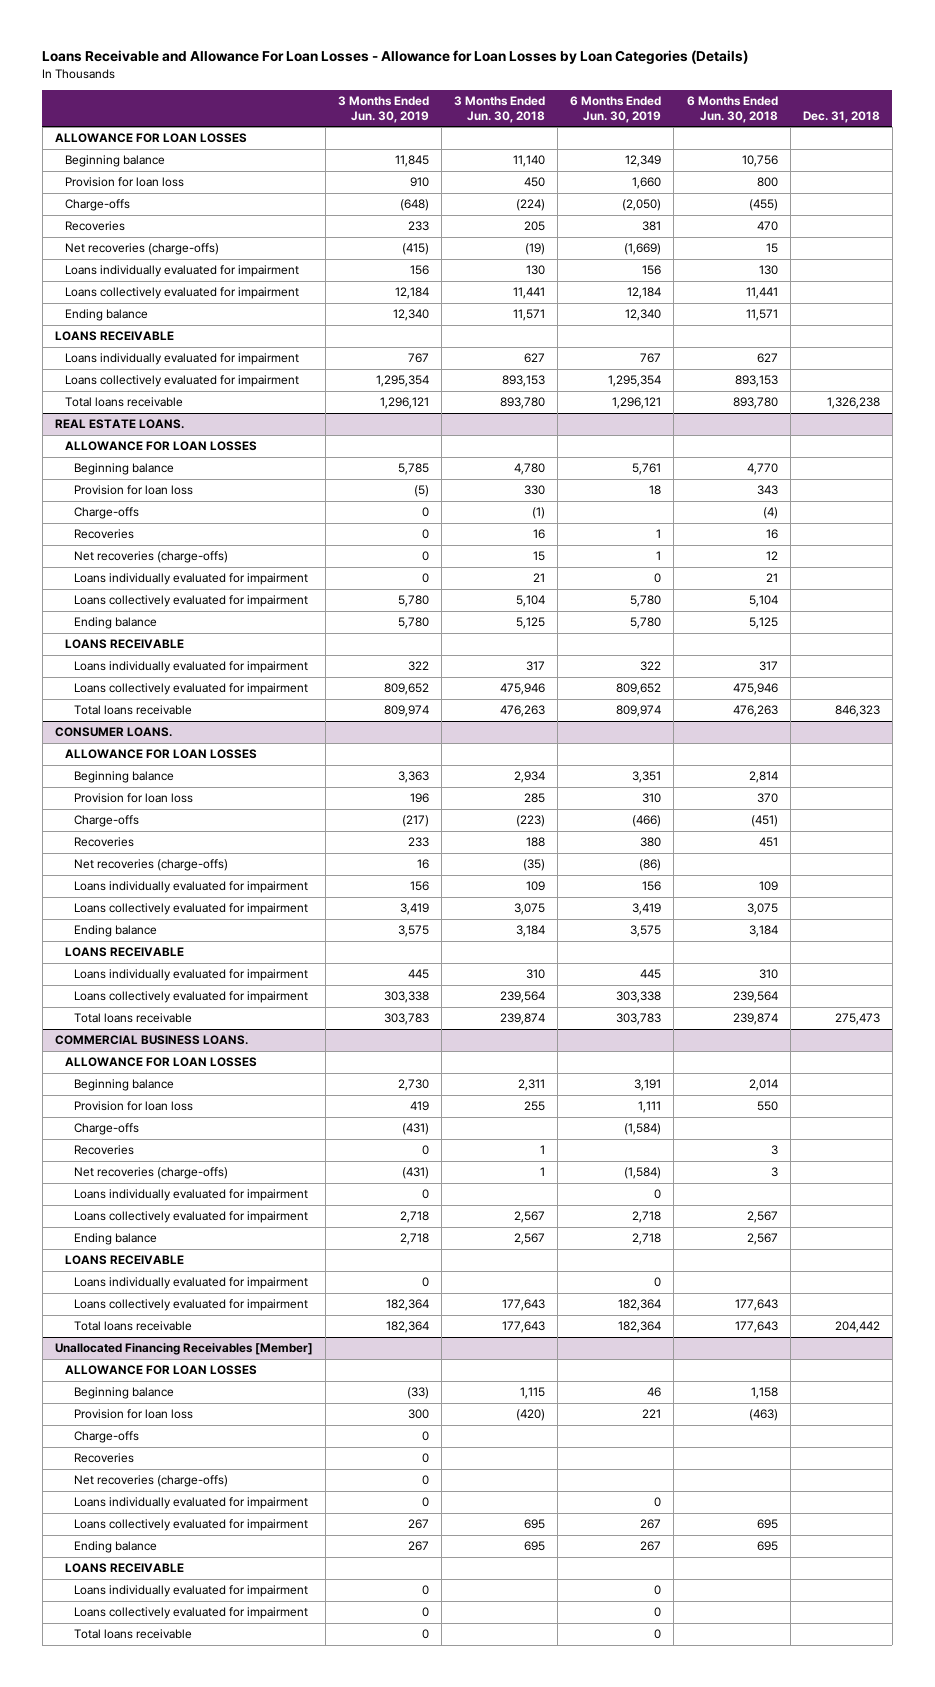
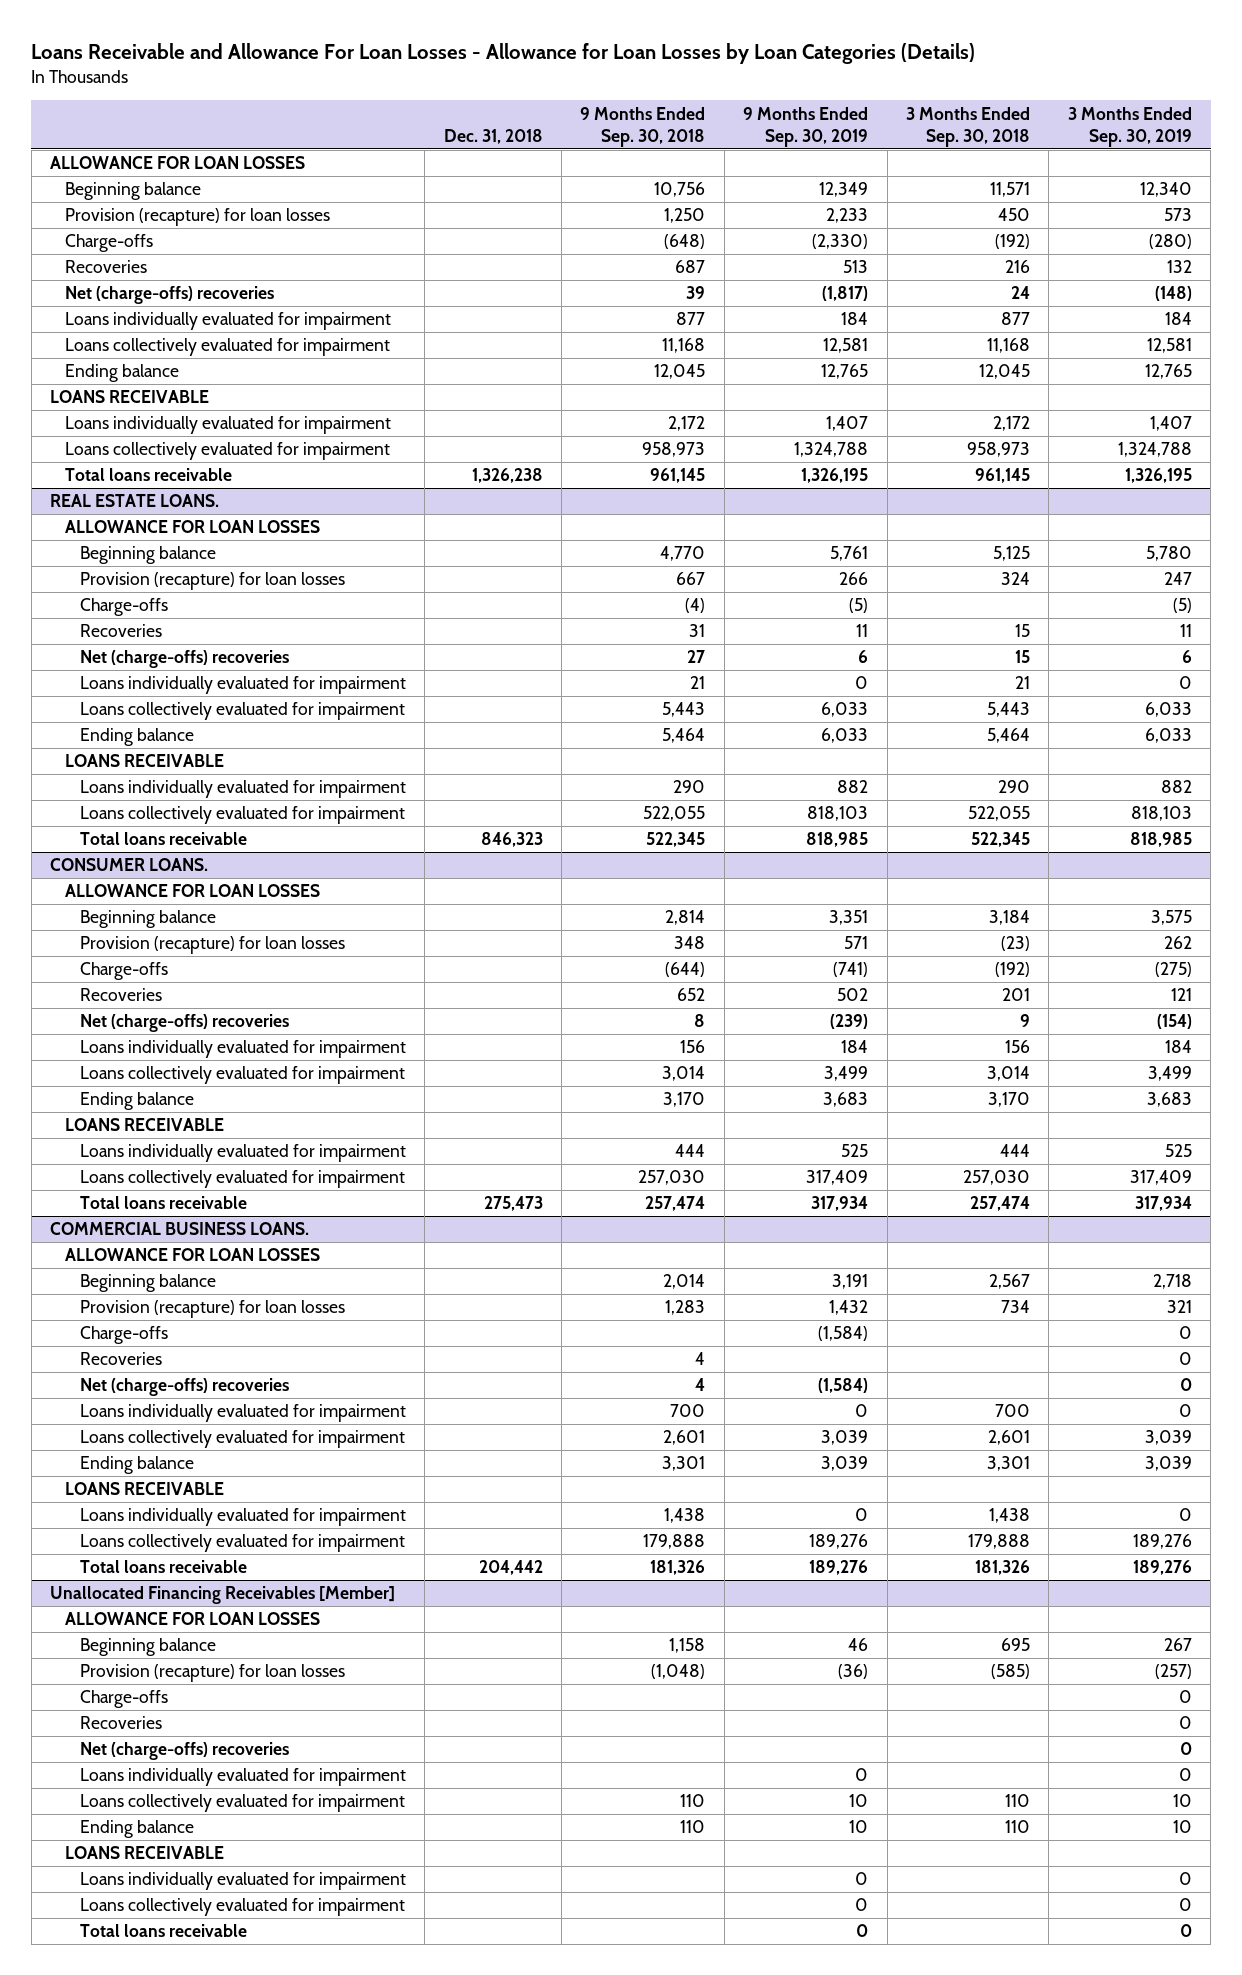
[338,96,430,123] 3 Months Ended Jun. 30, 2019 -> none
[454,96,546,123] 3 Months Ended Jun. 30, 2018 -> none
[570,96,662,123] 6 Months Ended Jun. 30, 2019 -> none
[686,96,778,123] 6 Months Ended Jun. 30, 2018 -> none
none -> [580,106,706,147] 9 Months Ended Sep. 30, 2018
none -> [743,106,869,147] 9 Months Ended Sep. 30, 2019
none -> [906,106,1031,147] 3 Months Ended Sep. 30, 2018
none -> [1067,106,1192,147] 3 Months Ended Sep. 30, 2019
[64,177,184,188] Provision for loan loss -> [64,208,330,227] Provision (recapture) for loan losses
[64,243,219,256] Net recoveries (charge-offs) -> [64,286,274,305] Net (charge-offs) recoveries
[74,485,194,496] Provision for loan loss -> [79,572,345,591] Provision (recapture) for loan losses
[74,551,229,564] Net recoveries (charge-offs) -> [79,650,289,669] Net (charge-offs) recoveries
[74,793,194,804] Provision for loan loss -> [79,936,345,955] Provision (recapture) for loan losses
[74,859,229,872] Net recoveries (charge-offs) -> [79,1014,289,1033] Net (charge-offs) recoveries
[74,1101,194,1112] Provision for loan loss -> [79,1300,345,1319] Provision (recapture) for loan losses
[74,1167,229,1180] Net recoveries (charge-offs) -> [79,1378,289,1397] Net (charge-offs) recoveries
[74,1409,194,1420] Provision for loan loss -> [79,1664,345,1683] Provision (recapture) for loan losses
[74,1475,229,1488] Net recoveries (charge-offs) -> [79,1742,289,1761] Net (charge-offs) recoveries

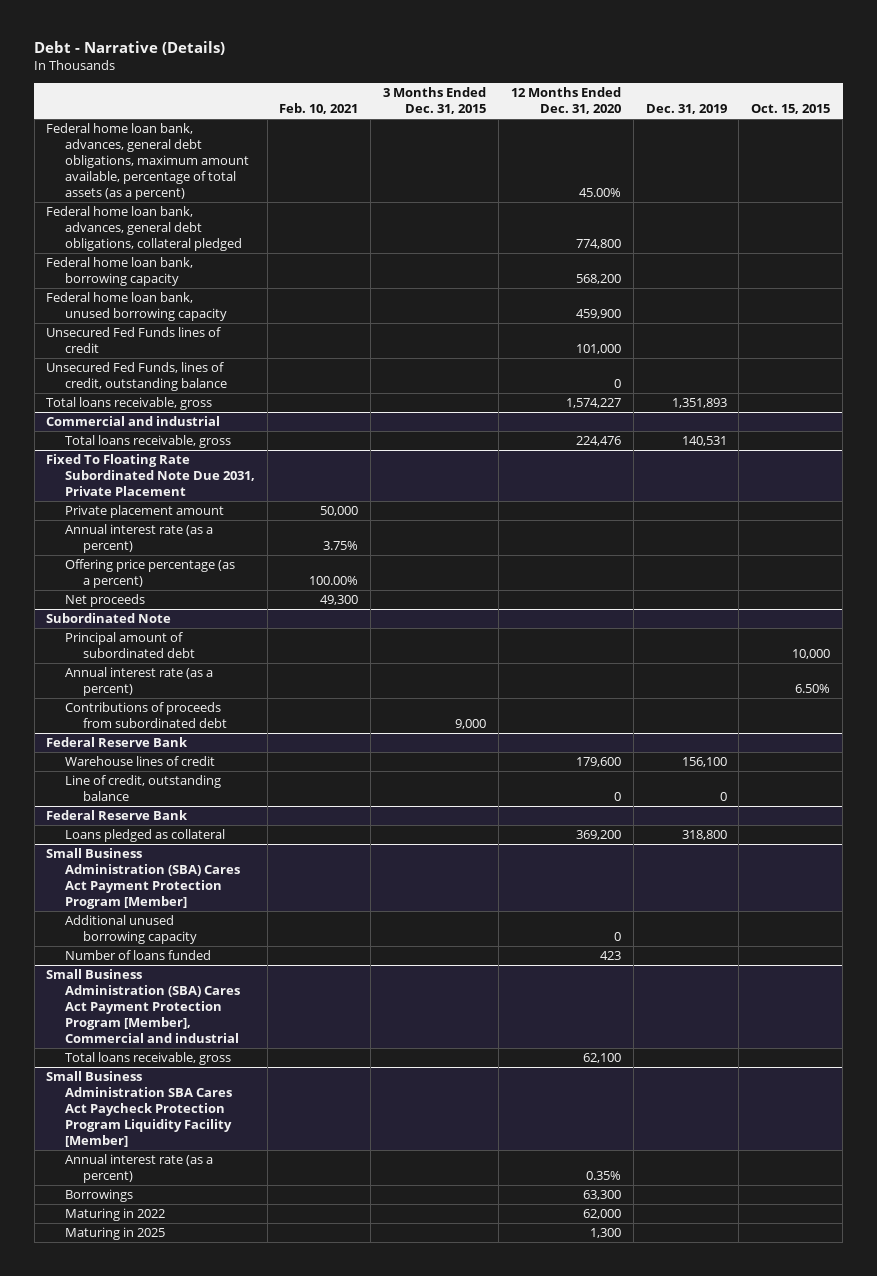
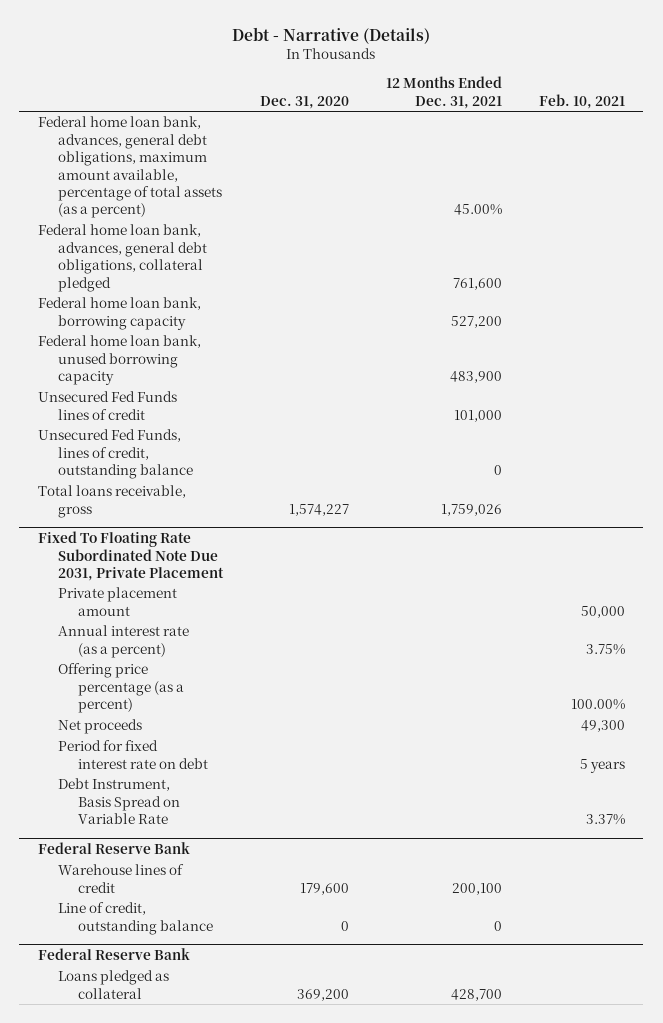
[383,87,487,114] 3 Months Ended Dec. 31, 2015 -> none
[510,87,621,114] 12 Months Ended Dec. 31, 2020 -> none
[645,103,727,114] Dec. 31, 2019 -> none
[751,103,831,114] Oct. 15, 2015 -> none
none -> [259,95,349,109] Dec. 31, 2020
none -> [385,76,502,109] 12 Months Ended Dec. 31, 2021
[46,416,221,427] Commercial and industrial -> none
[64,435,231,449] Total loans receivable, gross -> none
[46,613,172,624] Subordinated Note -> none
[64,632,196,659] Principal amount of subordinated debt -> none
[64,667,213,697] Annual interest rate (as a percent) -> none
[64,702,228,729] Contributions of proceeds from subordinated debt -> none
none -> [57,740,208,769] Period for fixed interest rate on debt
none -> [57,778,180,825] Debt Instrument, Basis Spread on Variable Rate
[46,848,240,909] Small Business Administration (SBA) Cares Act Payment Protection Program [Member] -> none
[64,915,198,945] Additional unused borrowing capacity -> none
[64,950,211,961] Number of loans funded -> none
[46,969,240,1043] Small Business Administration (SBA) Cares Act Payment Protection Program [Member], Commercial and industrial -> none
[64,1052,231,1066] Total loans receivable, gross -> none
[46,1071,232,1147] Small Business Administration SBA Cares Act Paycheck Protection Program Liquidity Facility [Member] -> none
[64,1154,213,1184] Annual interest rate (as a percent) -> none
[64,1189,133,1203] Borrowings -> none
[64,1208,165,1222] Maturing in 2022 -> none
[64,1227,165,1241] Maturing in 2025 -> none

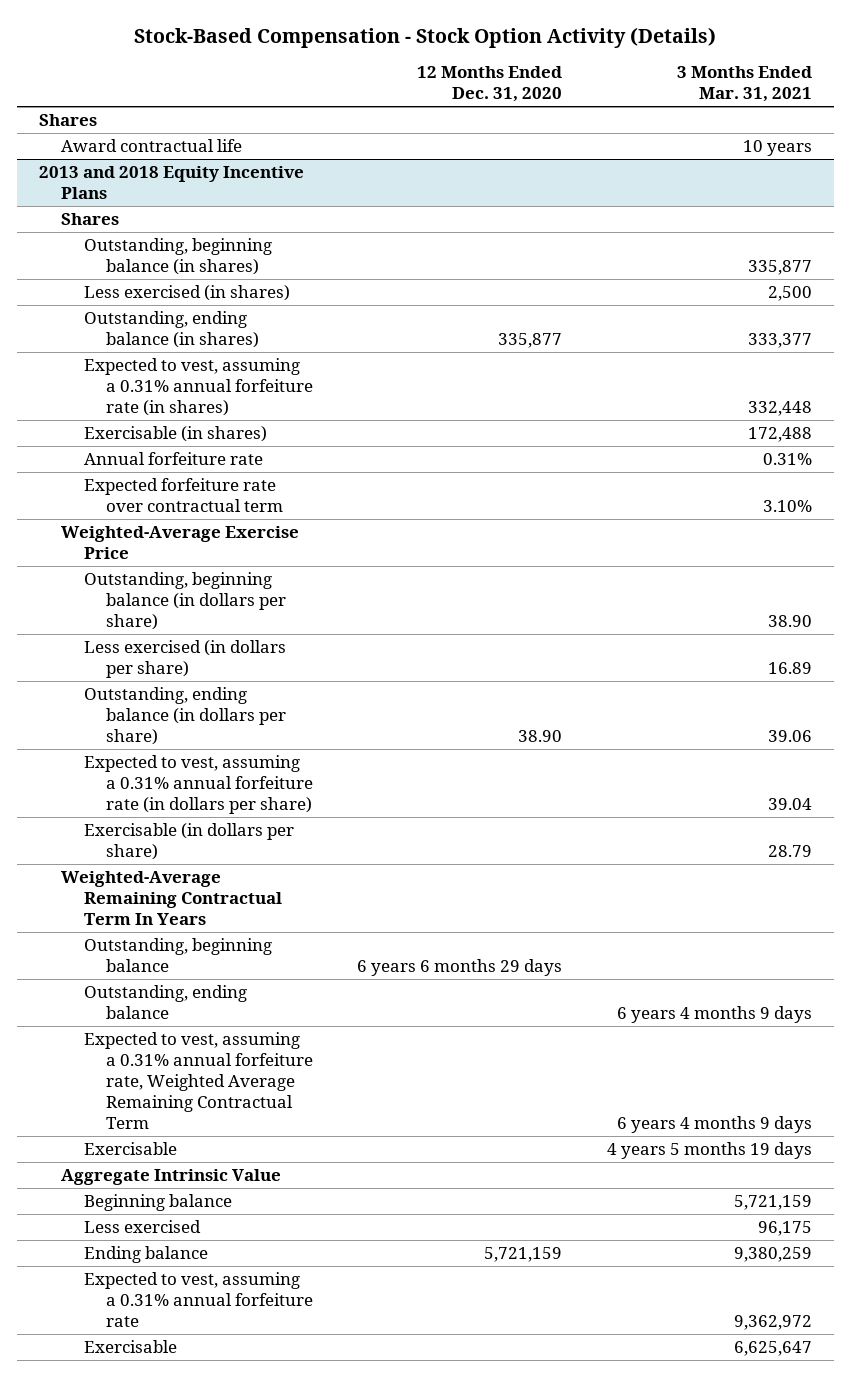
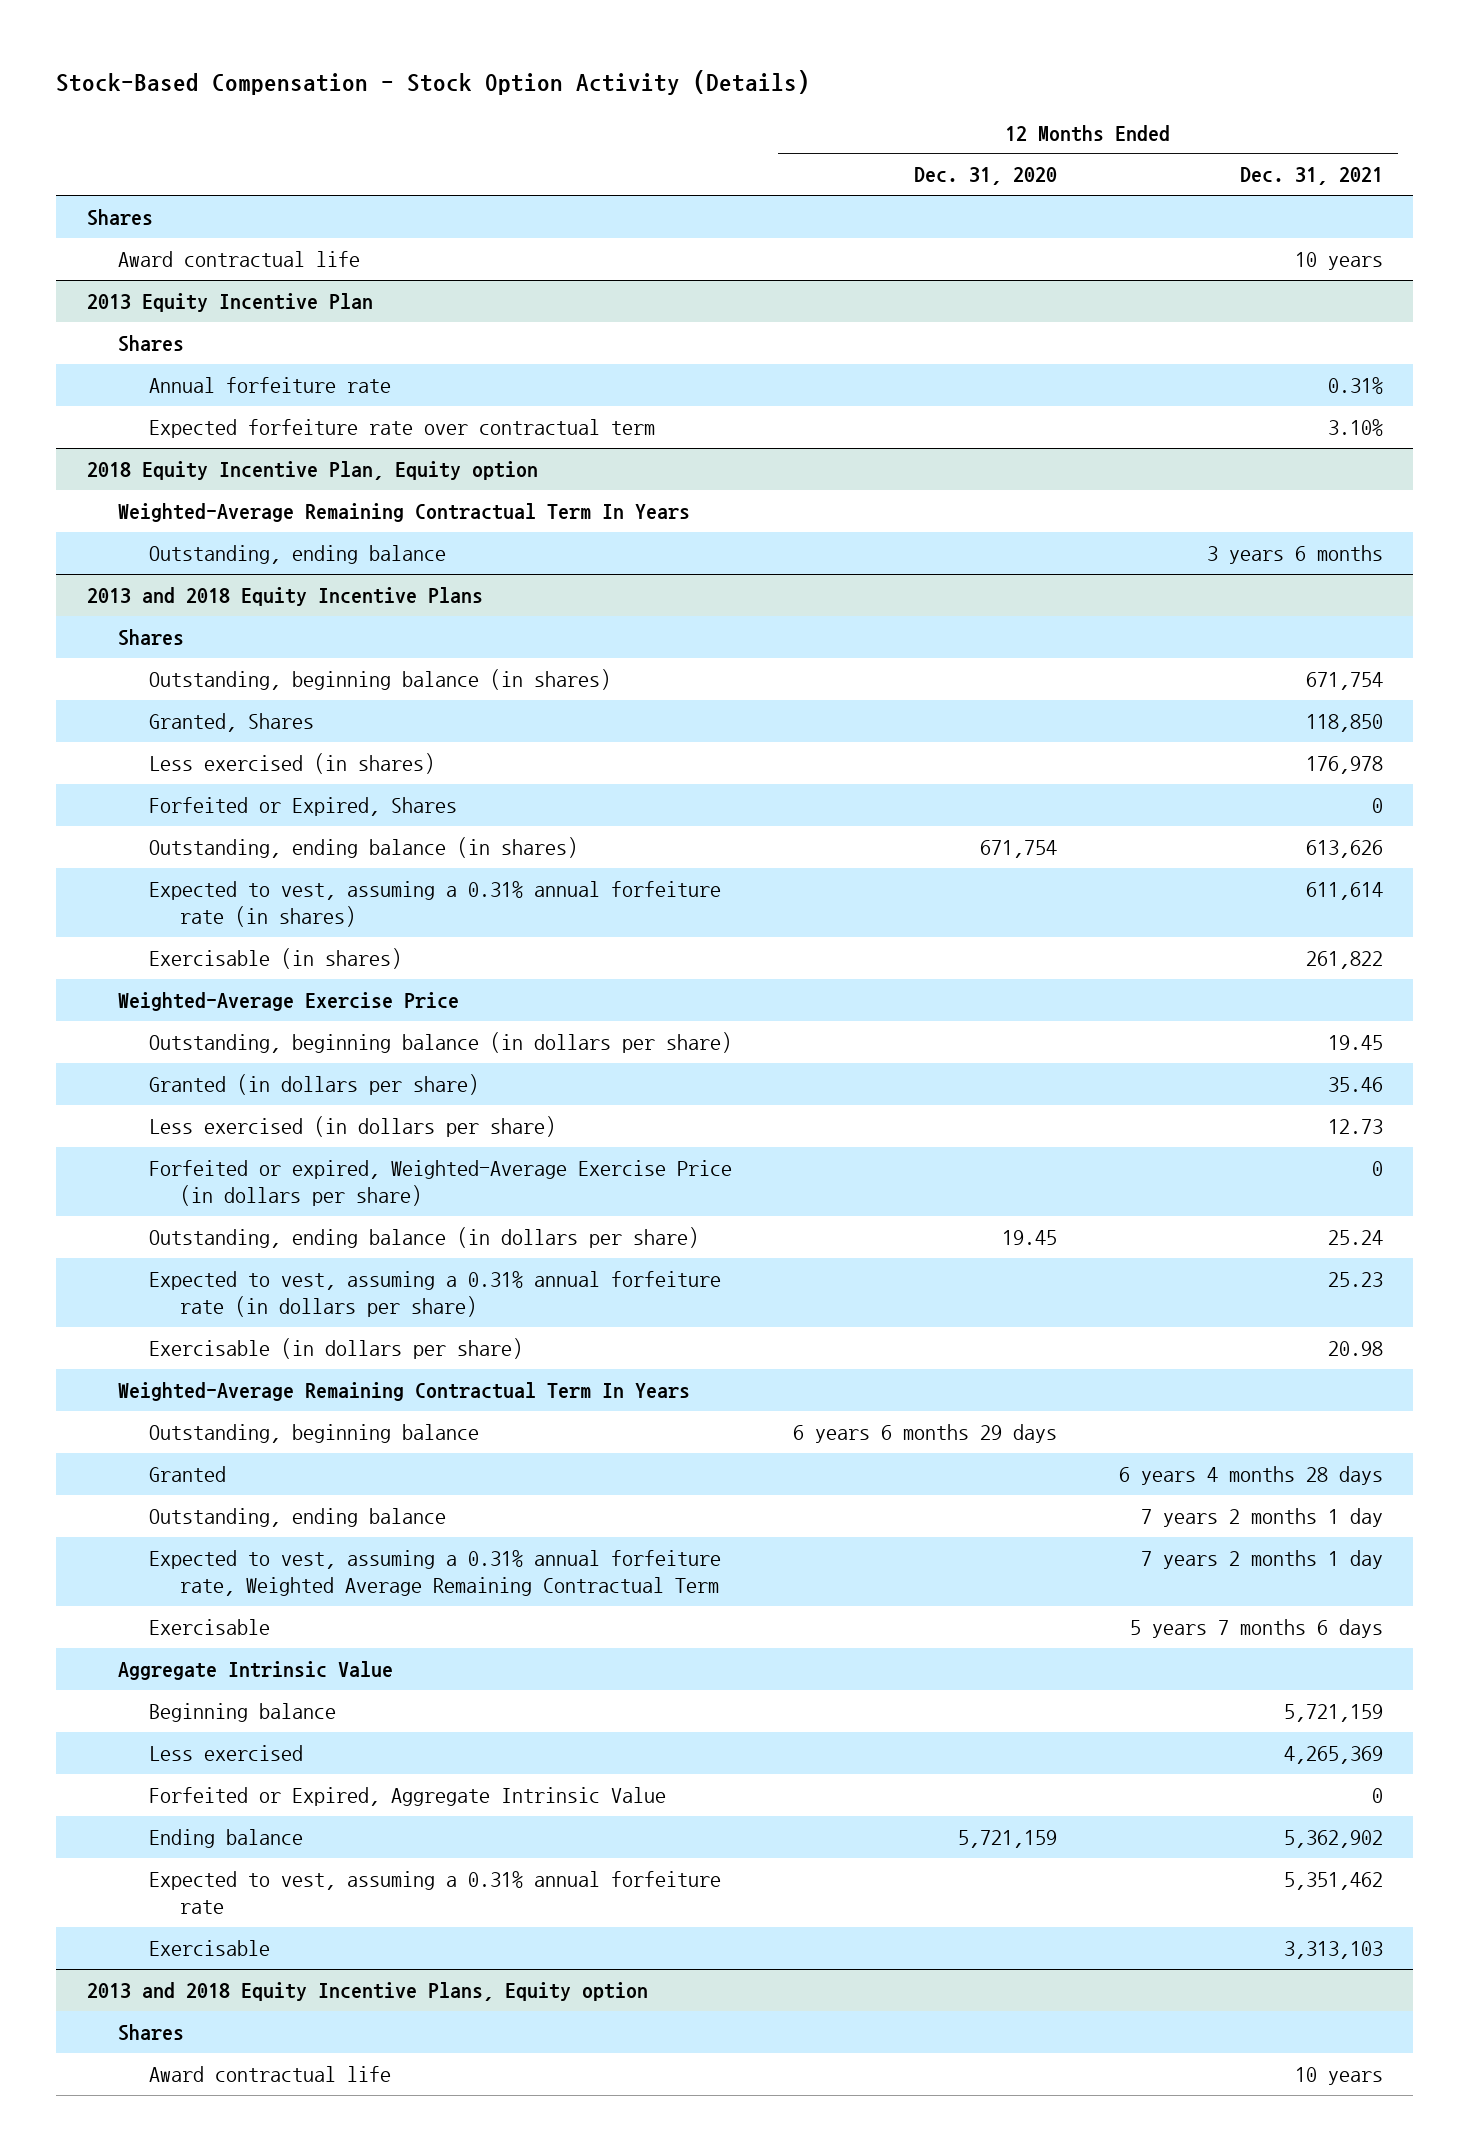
[676,66,812,103] 3 Months Ended Mar. 31, 2021 -> none
none -> [1239,167,1383,186] Dec. 31, 2021
none -> [86,292,373,312] 2013 Equity Incentive Plan
none -> [117,334,184,352] Shares
none -> [148,376,391,393] Annual forfeiture rate
none -> [148,418,655,438] Expected forfeiture rate over contractual term
none -> [86,460,538,480] 2018 Equity Incentive Plan, Equity option
none -> [117,502,690,522] Weighted-Average Remaining Contractual Term In Years
none -> [148,544,446,564] Outstanding, ending balance
none -> [148,712,314,732] Granted, Shares
none -> [148,796,457,816] Forfeited or Expired, Shares
[498,333,563,349] 335,877 -> [980,839,1058,858] 671,754
[83,451,263,465] Annual forfeiture rate -> none
[83,477,283,513] Expected forfeiture rate over contractual term -> none
none -> [148,1073,479,1095] Granted (in dollars per share)
none -> [148,1159,732,1207] Forfeited or expired, Weighted-Average Exercise Price (in dollars per share)
[518,730,563,743] 38.90 -> [1002,1229,1058,1245] 19.45
none -> [148,1465,226,1482] Granted
none -> [148,1786,666,1806] Forfeited or Expired, Aggregate Intrinsic Value
none -> [86,1981,648,2001] 2013 and 2018 Equity Incentive Plans, Equity option
none -> [117,2023,184,2041] Shares
none -> [148,2065,391,2082] Award contractual life

